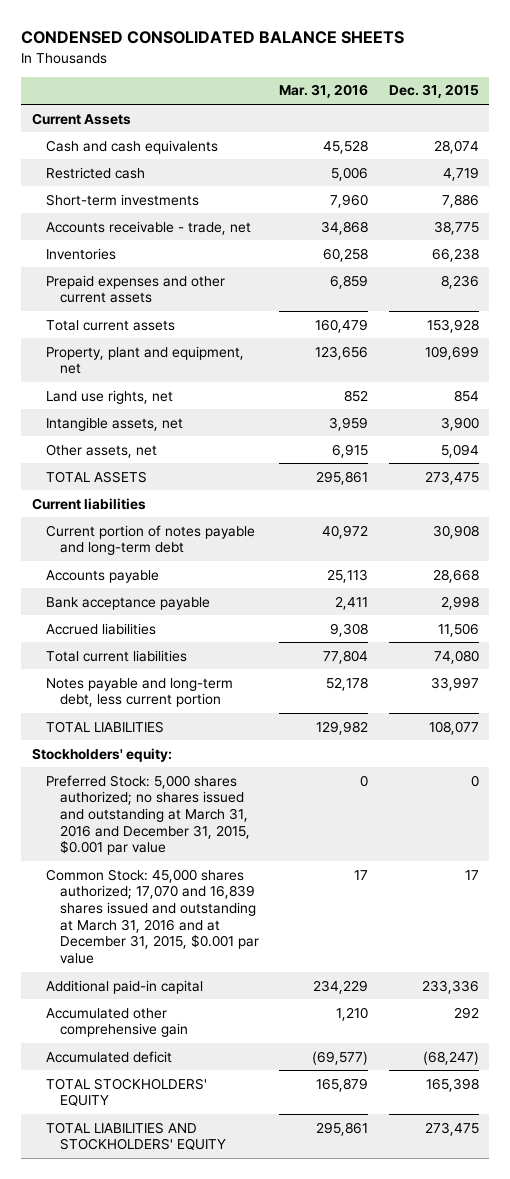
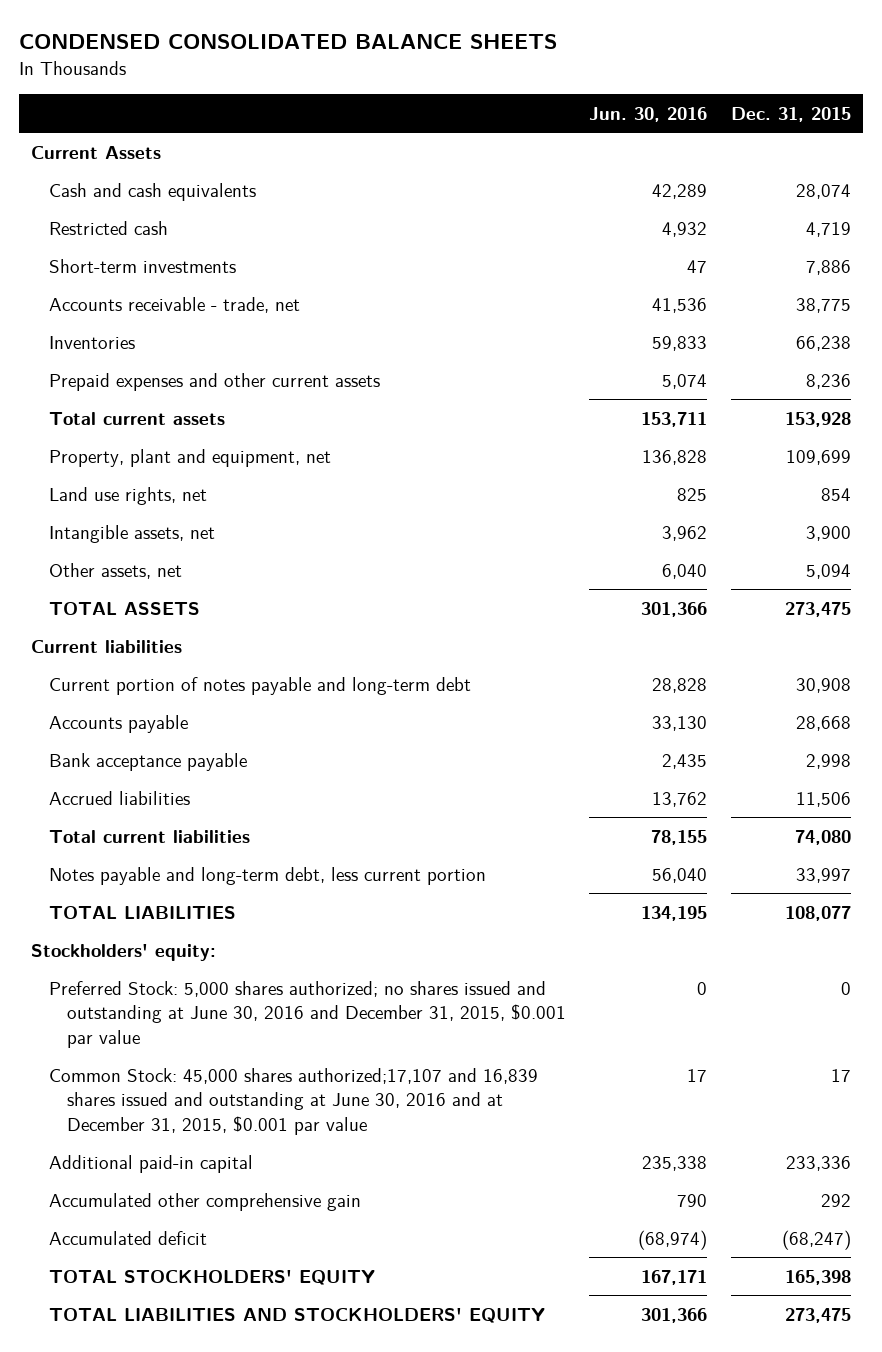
[279,84,369,99] Mar. 31, 2016 -> none
none -> [589,106,708,122] Jun. 30, 2016
[45,774,251,856] Preferred Stock: 5,000 shares authorized; no shares issued and outstanding at March 31, 2016 and December 31, 2015, $0.001 par value -> [48,980,566,1048] Preferred Stock: 5,000 shares authorized; no shares issued and outstanding at June 30, 2016 and December 31, 2015, $0.001 par value
[45,868,260,965] Common Stock: 45,000 shares authorized; 17,070 and 16,839 shares issued and outstanding at March 31, 2016 and at December 31, 2015, $0.001 par value -> [48,1067,538,1135] Common Stock: 45,000 shares authorized;17,107 and 16,839 shares issued and outstanding at June 30, 2016 and at December 31, 2015, $0.001 par value

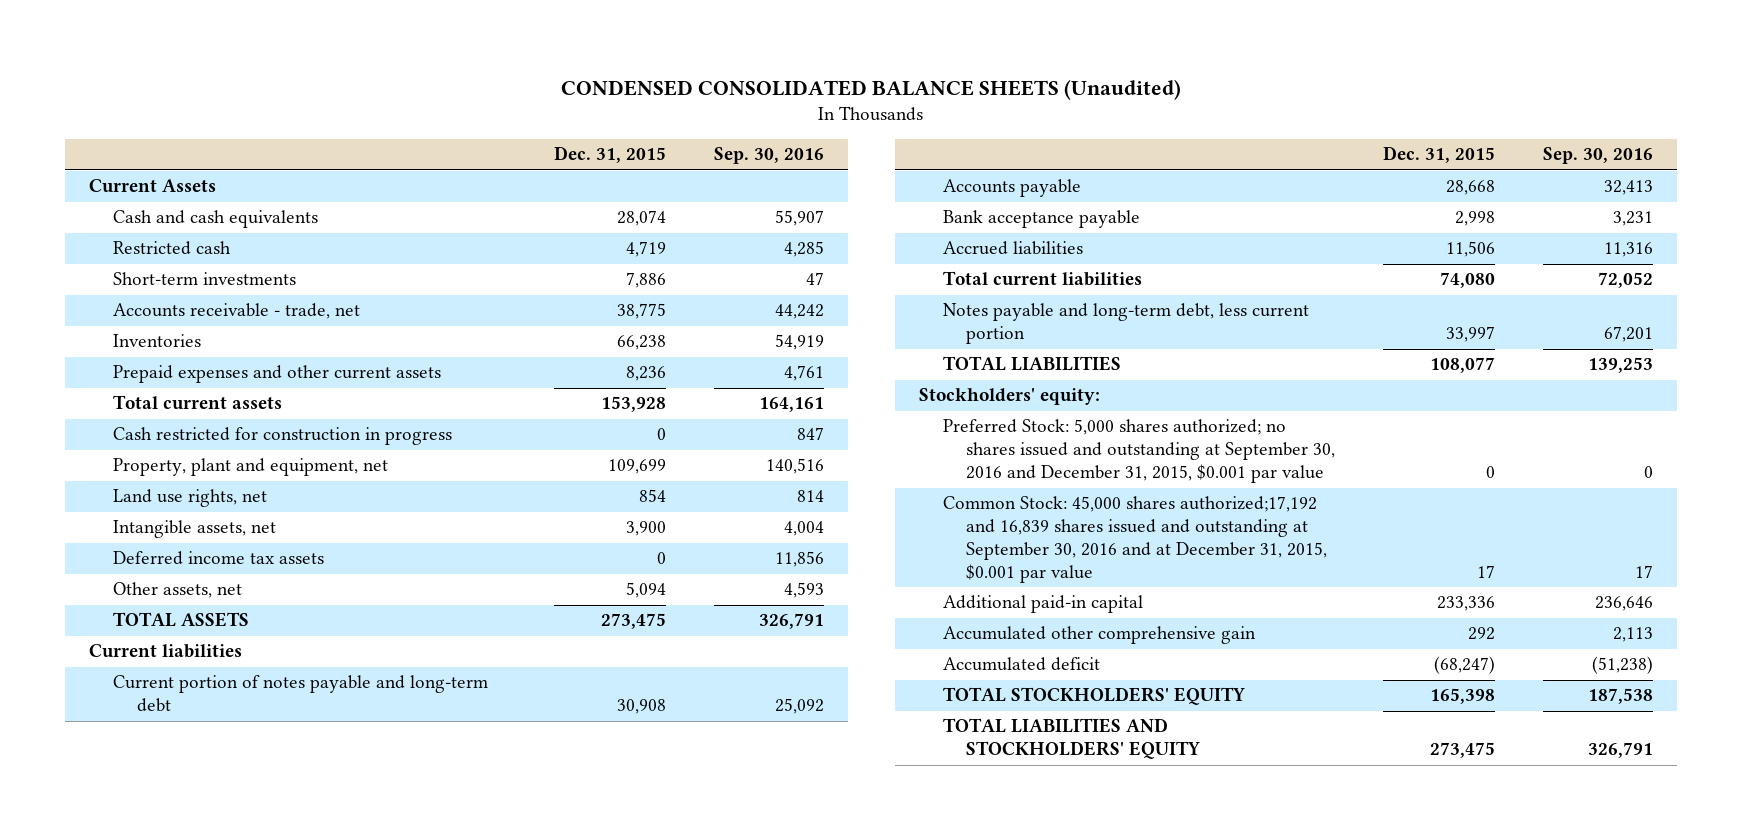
[18,33,557,49] CONDENSED CONSOLIDATED BALANCE SHEETS -> [561,78,1182,100] CONDENSED CONSOLIDATED BALANCE SHEETS (Unaudited)
[589,106,708,122] Jun. 30, 2016 -> none
none -> [713,147,824,165] Sep. 30, 2016
none -> [112,427,452,446] Cash restricted for construction in progress
none -> [112,551,324,566] Deferred income tax assets
[48,980,566,1048] Preferred Stock: 5,000 shares authorized; no shares issued and outstanding at June 30, 2016 and December 31, 2015, $0.001 par value -> [942,419,1336,484] Preferred Stock: 5,000 shares authorized; no shares issued and outstanding at September 30, 2016 and December 31, 2015, $0.001 par value
[48,1067,538,1135] Common Stock: 45,000 shares authorized;17,107 and 16,839 shares issued and outstanding at June 30, 2016 and at December 31, 2015, $0.001 par value -> [942,496,1328,584] Common Stock: 45,000 shares authorized;17,192 and 16,839 shares issued and outstanding at September 30, 2016 and at December 31, 2015, $0.001 par value

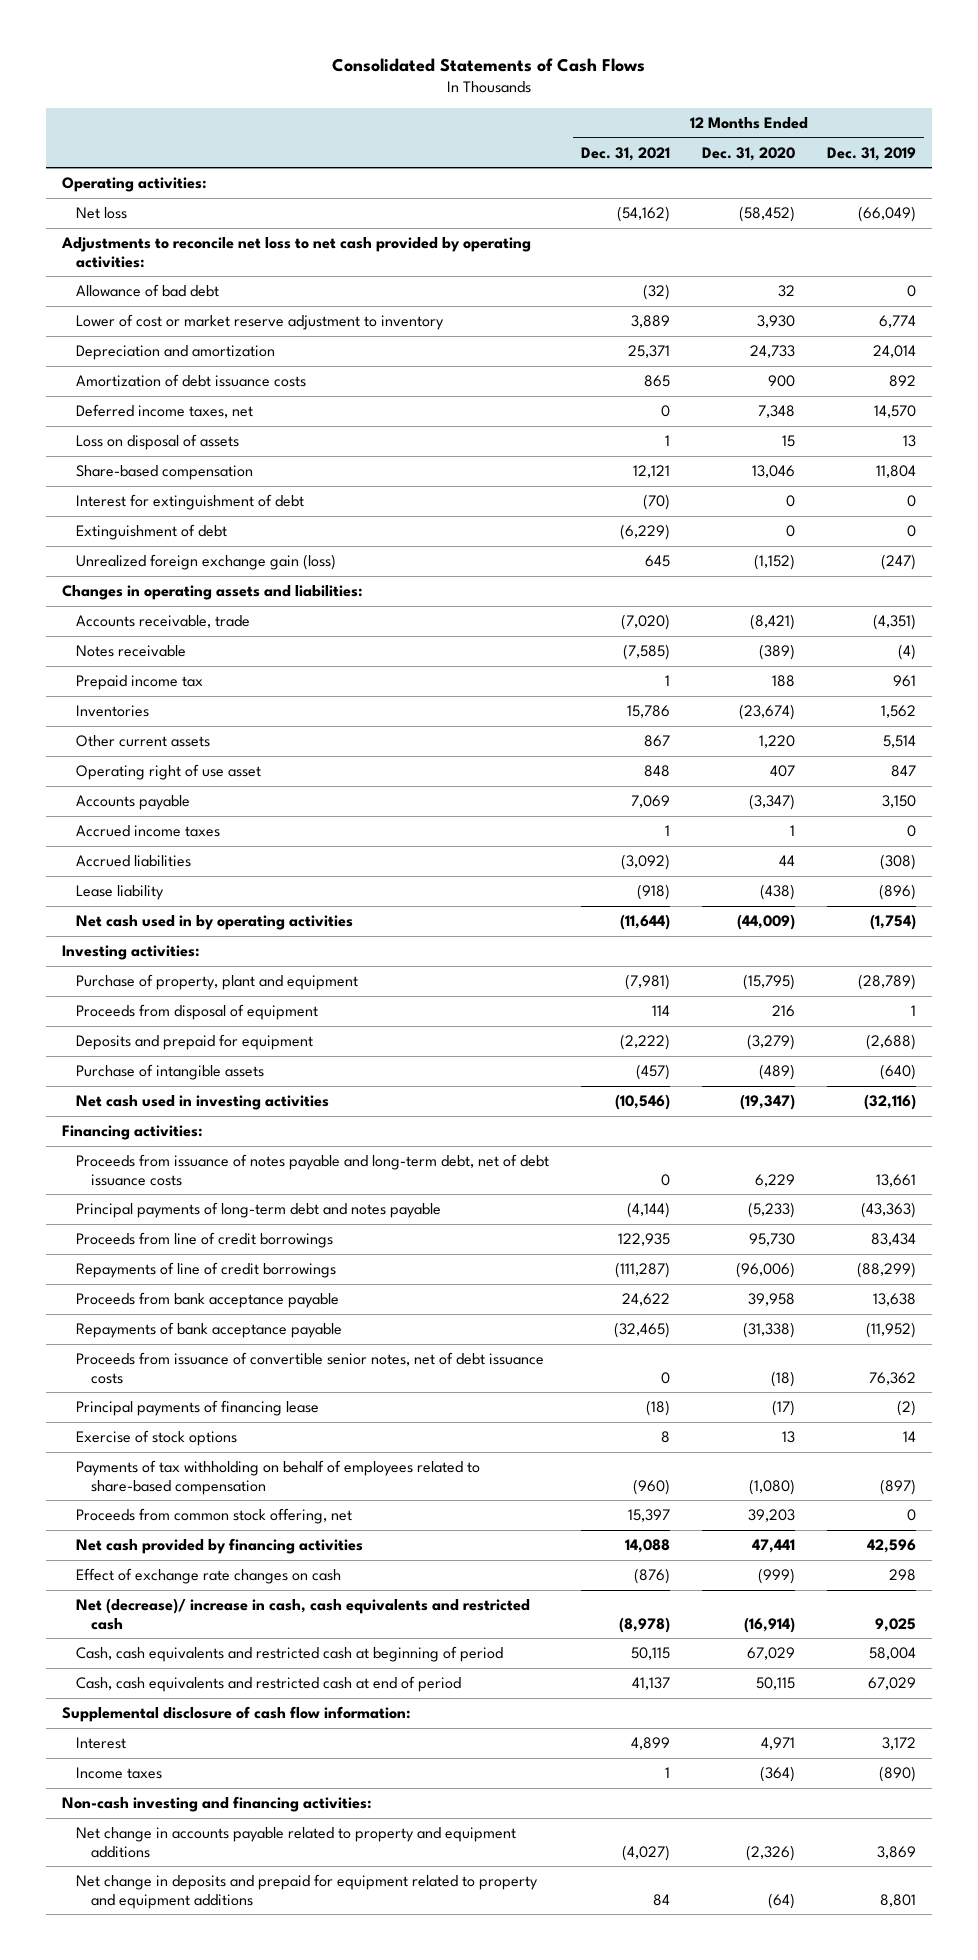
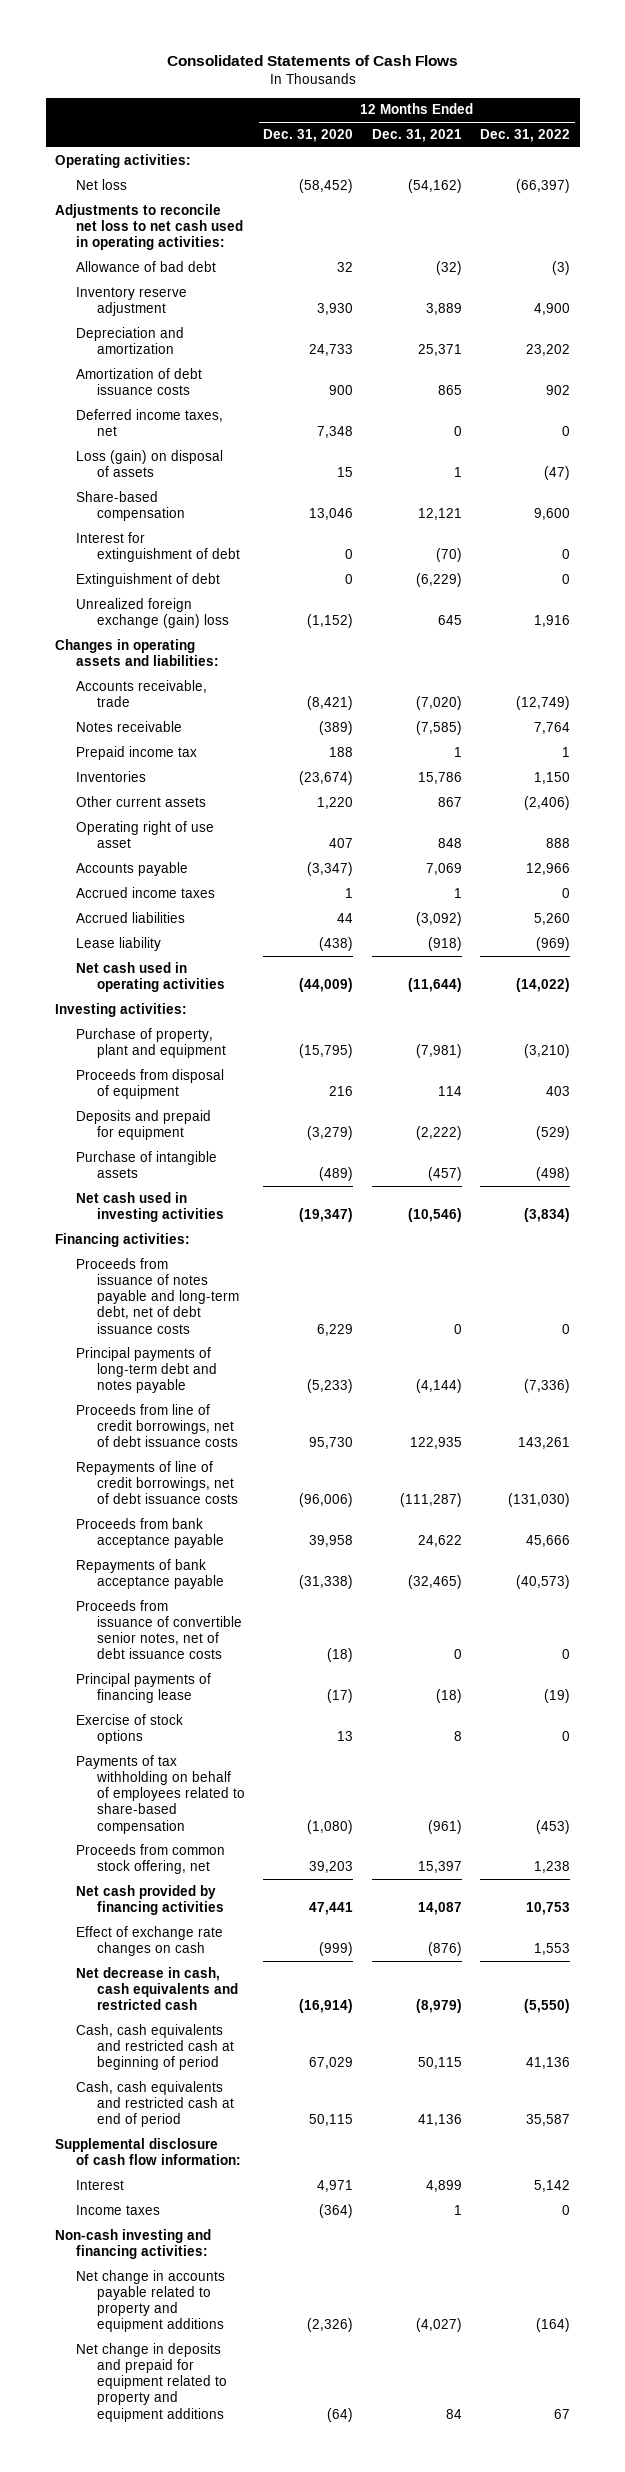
[826,146,916,161] Dec. 31, 2019 -> none
none -> [480,129,571,143] Dec. 31, 2022
[60,237,531,268] Adjustments to reconcile net loss to net cash provided by operating activities: -> [54,203,243,251] Adjustments to reconcile net loss to net cash used in operating activities:
[76,314,445,331] Lower of cost or market reserve adjustment to inventory -> [75,286,187,317] Inventory reserve adjustment
[76,434,240,451] Loss on disposal of assets -> [75,449,223,478] Loss (gain) on disposal of assets
[76,554,337,571] Unrealized foreign exchange gain (loss) -> [75,597,229,629] Unrealized foreign exchange (gain) loss
[76,915,354,931] Net cash used in by operating activities -> [75,961,225,993] Net cash used in operating activities
[76,1232,334,1249] Proceeds from line of credit borrowings -> [75,1403,238,1448] Proceeds from line of credit borrowings, net of debt issuance costs
[76,1262,337,1279] Repayments of line of credit borrowings -> [75,1460,238,1505] Repayments of line of credit borrowings, net of debt issuance costs
[633,1478,671,1495] (960) -> [427,1819,462,1834] (961)
[625,1539,671,1554] 14,088 -> [417,1902,462,1916] 14,087
[76,1598,531,1630] Net (decrease)/ increase in cash, cash equivalents and restricted cash -> [75,1966,238,2011] Net decrease in cash, cash equivalents and restricted cash
[619,1616,671,1633] (8,978) -> [415,1999,462,2014] (8,979)
[632,1677,671,1691] 41,137 -> [417,2114,462,2127] 41,136

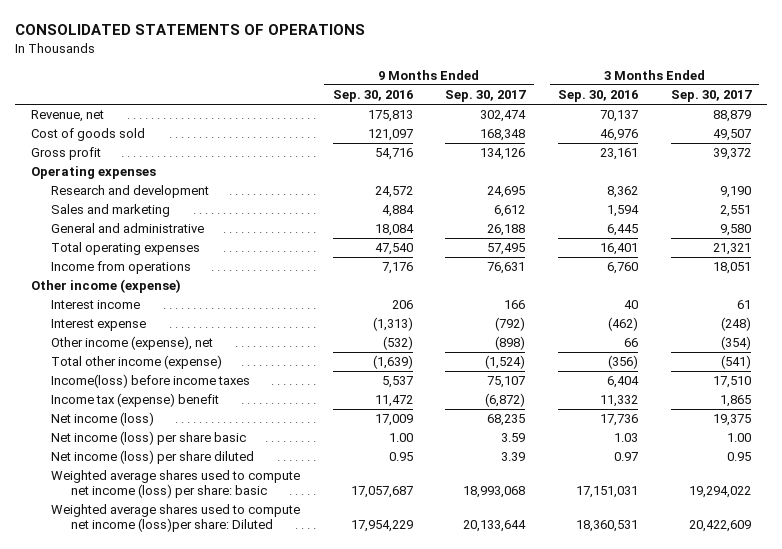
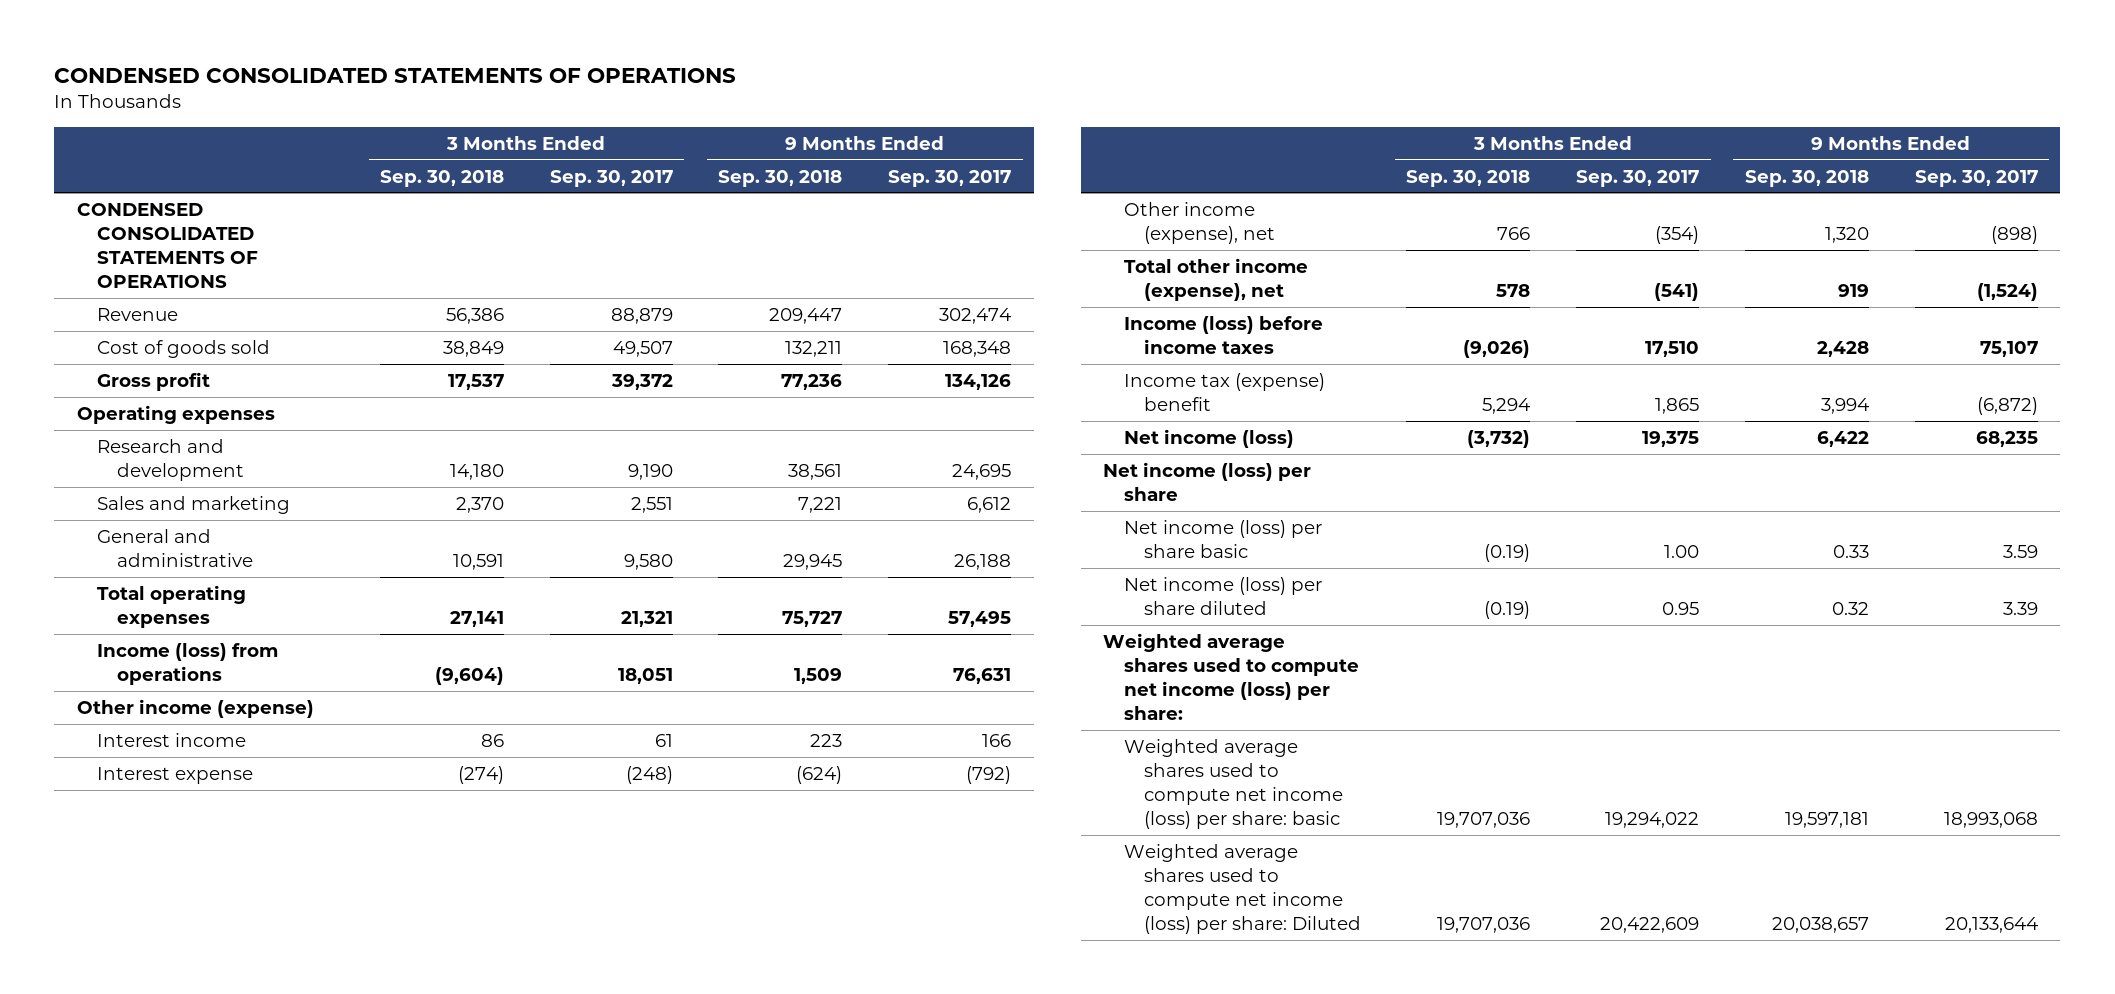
[14,24,365,36] CONSOLIDATED STATEMENTS OF OPERATIONS -> [54,68,737,84] CONDENSED CONSOLIDATED STATEMENTS OF OPERATIONS
[332,90,413,103] Sep. 30, 2016 -> none
[558,90,639,103] Sep. 30, 2016 -> none
none -> [380,169,505,187] Sep. 30, 2018
none -> [718,169,843,187] Sep. 30, 2018
none -> [77,202,259,289] CONDENSED CONSOLIDATED STATEMENTS OF OPERATIONS
[31,110,105,123] Revenue, net -> [97,307,179,321] Revenue
[50,261,191,275] Income from operations -> [97,642,279,686] Income (loss) from operations
[50,355,222,370] Total other income (expense) -> [1123,257,1308,302] Total other income (expense), net
[50,374,250,389] Income(loss) before income taxes -> [1123,315,1323,355] Income (loss) before income taxes
none -> [1103,461,1312,502] Net income (loss) per share
none -> [1103,632,1359,721] Weighted average shares used to compute net income (loss) per share:
[50,504,300,533] Weighted average shares used to compute net income (loss)per share: Diluted -> [1123,843,1361,935] Weighted average shares used to compute net income (loss) per share: Diluted

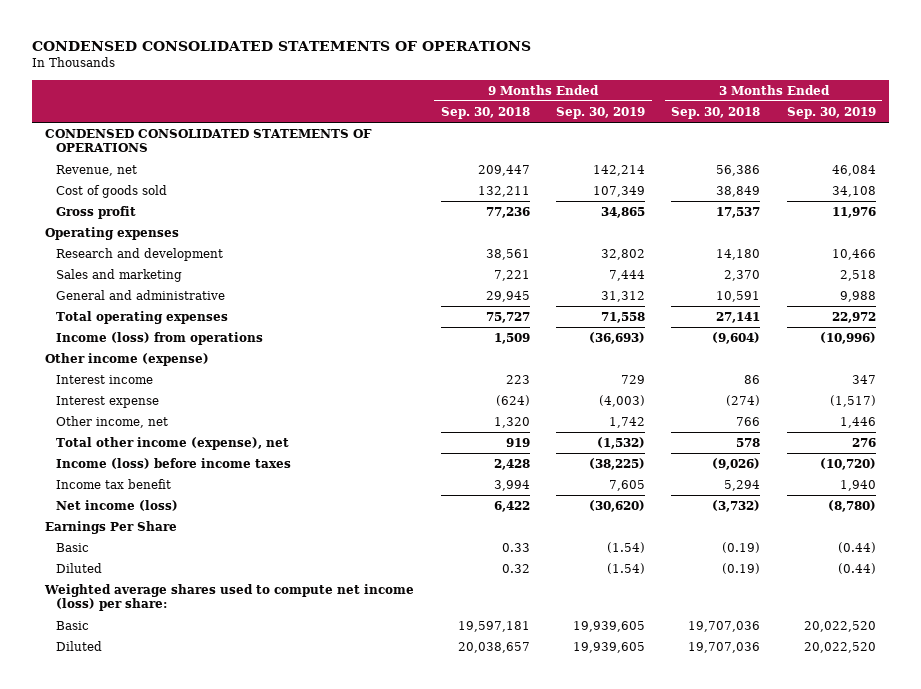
[549,169,673,187] Sep. 30, 2017 -> none
[888,169,1012,187] Sep. 30, 2017 -> none
none -> [556,107,646,120] Sep. 30, 2019
none -> [786,107,876,120] Sep. 30, 2019
[97,307,179,321] Revenue -> [56,165,138,177] Revenue, net
[1123,201,1275,245] Other income (expense), net -> [56,416,169,429] Other income, net
[1123,372,1325,412] Income tax (expense) benefit -> [56,479,172,490] Income tax benefit
[1103,461,1312,502] Net income (loss) per share -> [45,521,178,535] Earnings Per Share
[1123,519,1322,559] Net income (loss) per share basic -> [56,543,90,553] Basic
[1123,576,1322,616] Net income (loss) per share diluted -> [56,563,103,574] Diluted
[1123,738,1343,830] Weighted average shares used to compute net income (loss) per share: basic -> [56,621,90,631] Basic
[1123,843,1361,935] Weighted average shares used to compute net income (loss) per share: Diluted -> [56,641,103,652] Diluted

